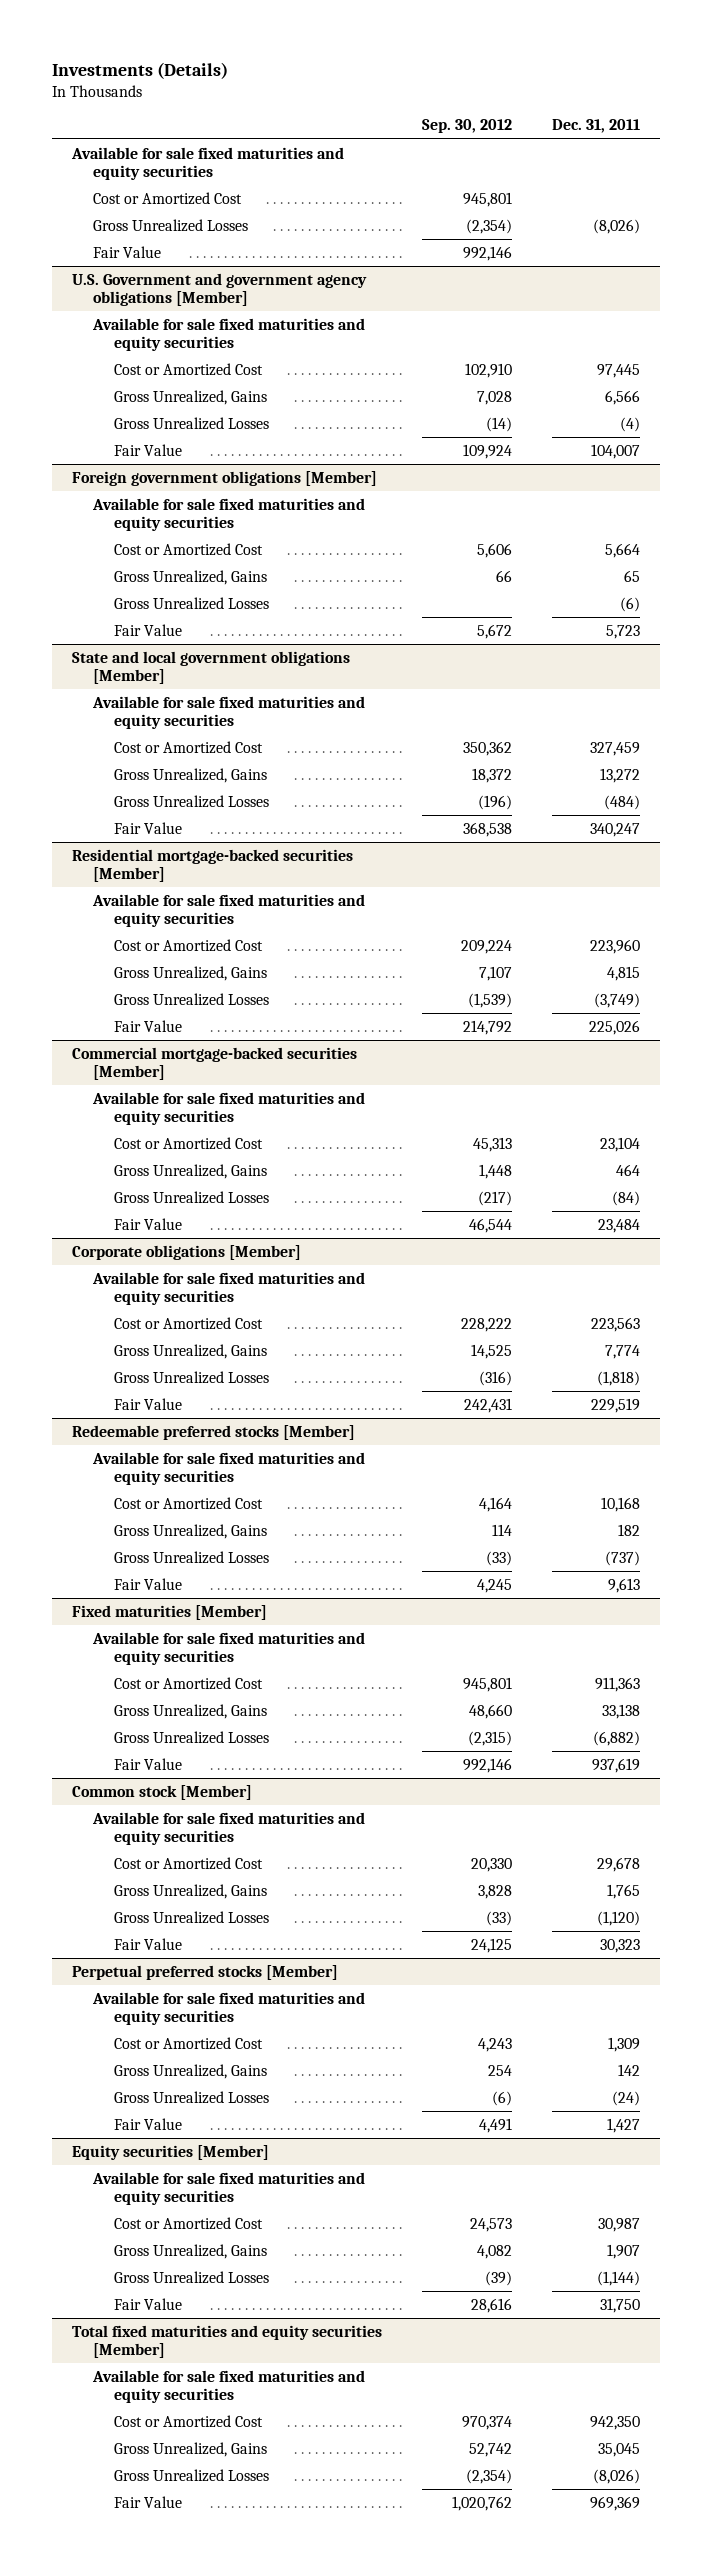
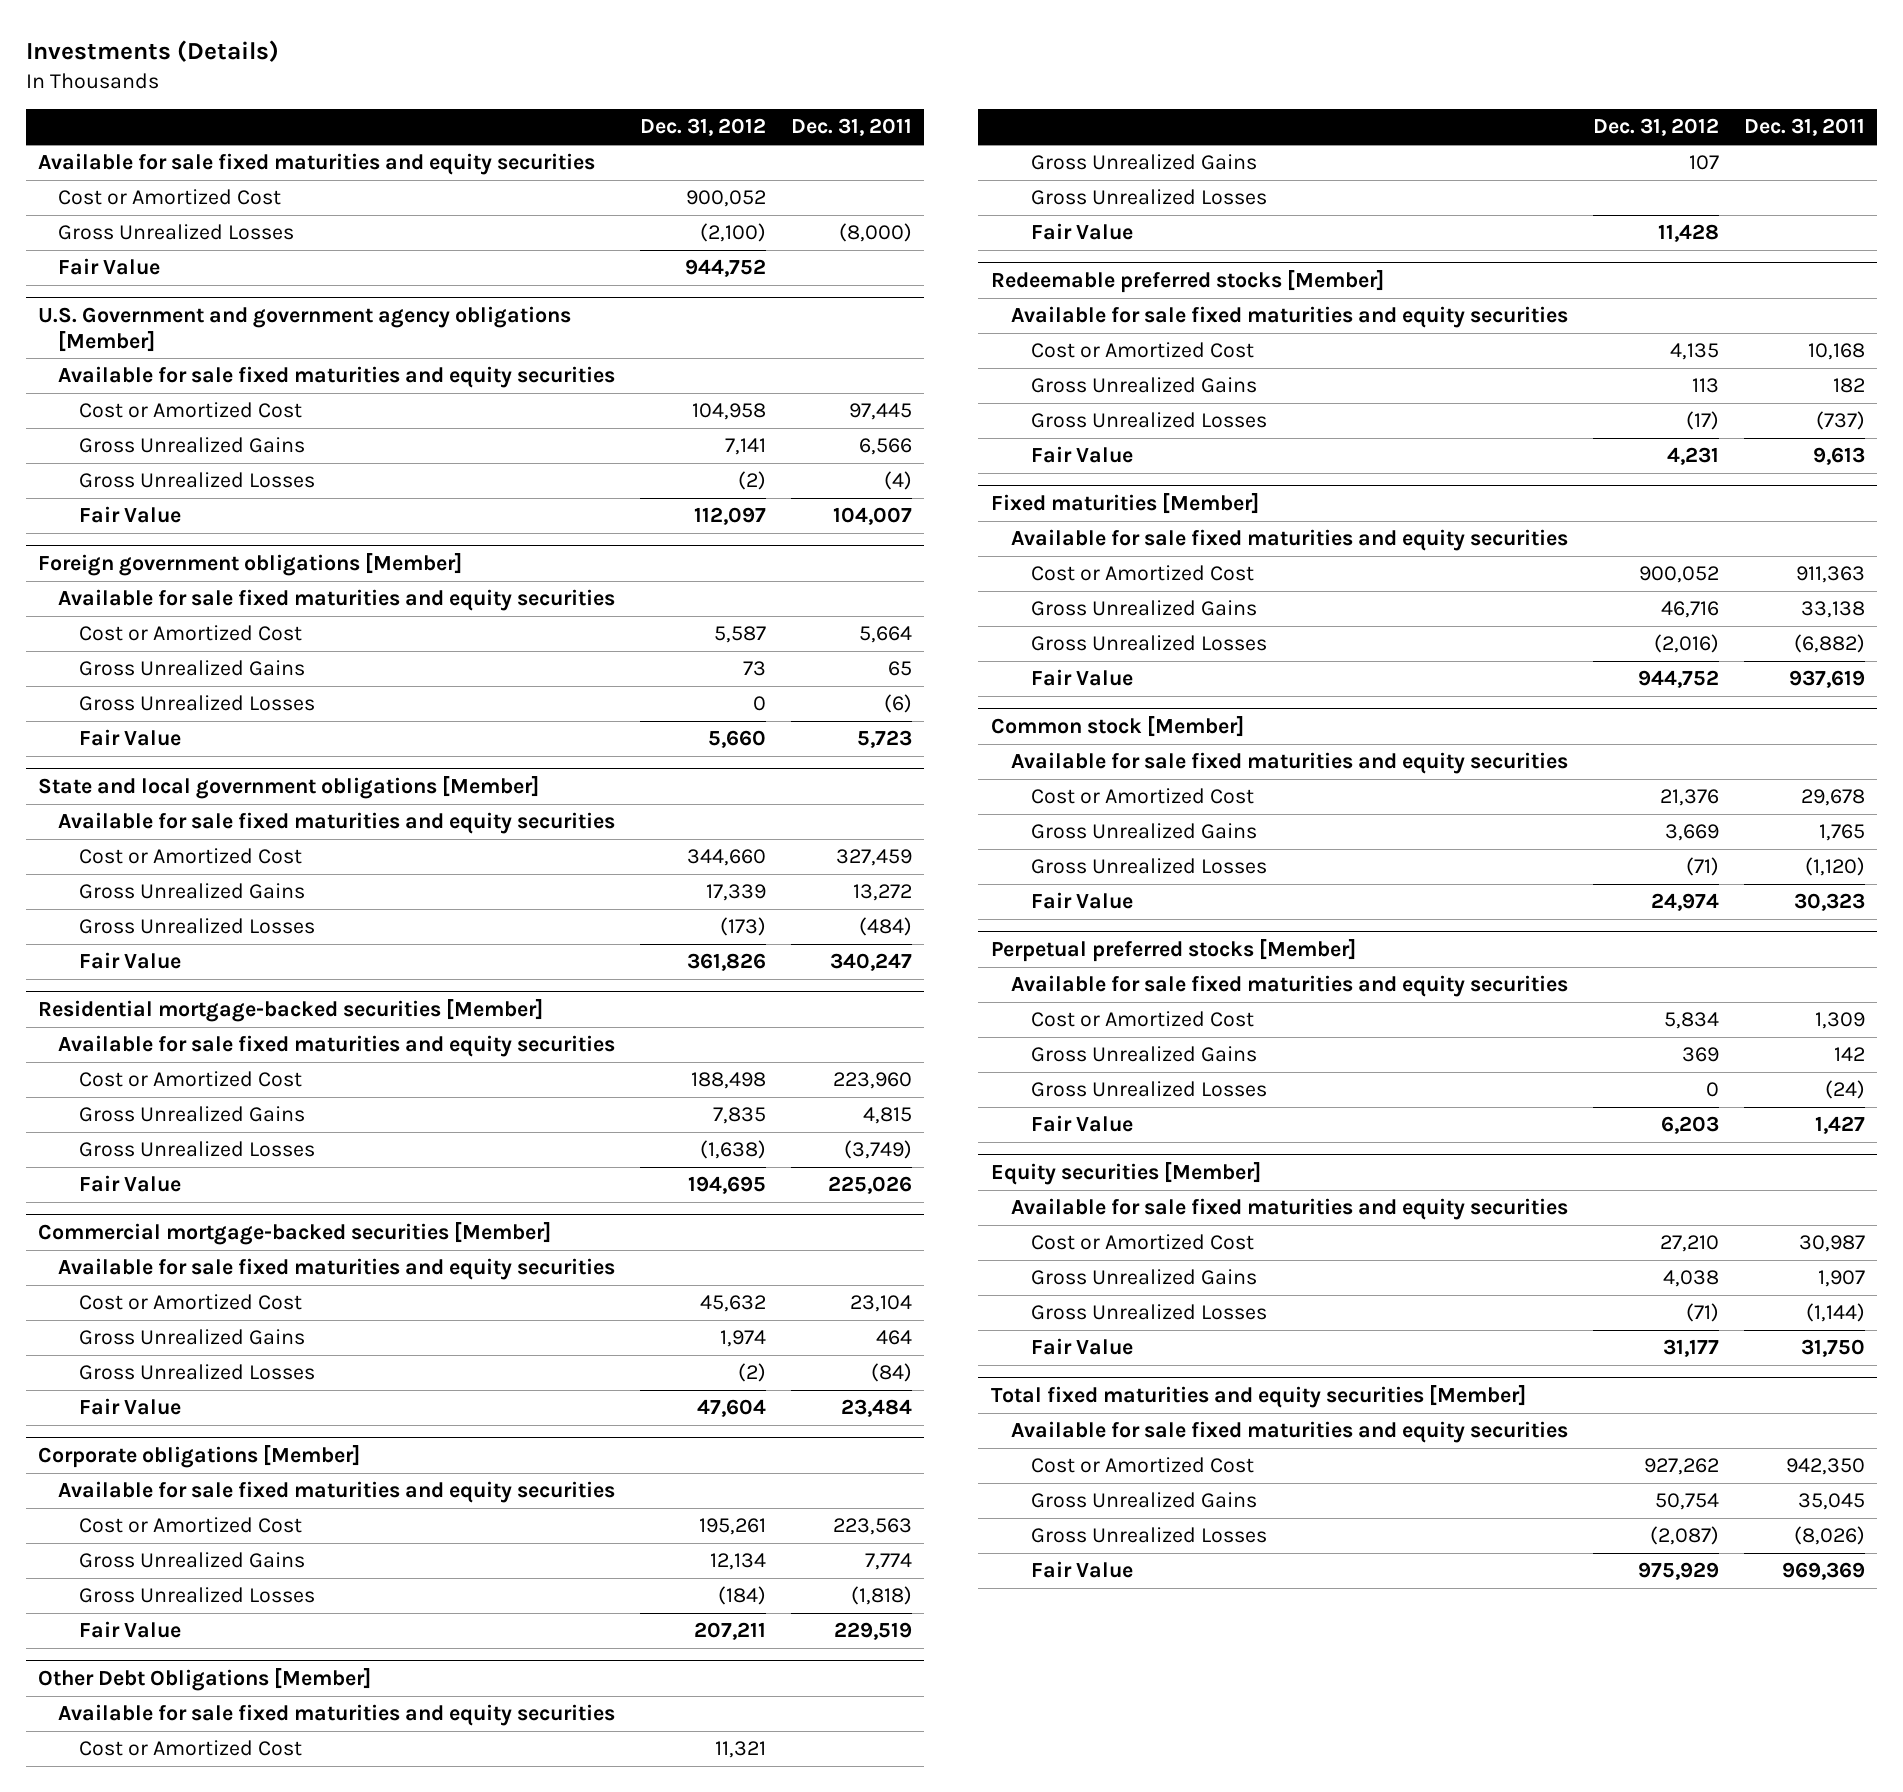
[422,119,513,134] Sep. 30, 2012 -> none
none -> [640,118,767,137] Dec. 31, 2012
[593,218,641,234] (8,026) -> [839,223,913,243] (8,000)
[113,389,267,405] Gross Unrealized, Gains -> [78,437,305,454] Gross Unrealized Gains
[113,569,267,585] Gross Unrealized, Gains -> [78,660,305,677] Gross Unrealized Gains
[113,767,267,783] Gross Unrealized, Gains -> [78,883,305,900] Gross Unrealized Gains
[113,965,267,981] Gross Unrealized, Gains -> [78,1106,305,1123] Gross Unrealized Gains
[113,1163,267,1179] Gross Unrealized, Gains -> [78,1329,305,1346] Gross Unrealized Gains
[113,1343,267,1359] Gross Unrealized, Gains -> [78,1552,305,1569] Gross Unrealized Gains
none -> [37,1668,371,1692] Other Debt Obligations [Member]
none -> [58,1704,616,1727] Available for sale fixed maturities and equity securities
none -> [78,1740,302,1757] Cost or Amortized Cost
none -> [1031,154,1258,171] Gross Unrealized Gains
none -> [1031,189,1268,206] Gross Unrealized Losses
none -> [1031,223,1134,241] Fair Value
[113,1523,267,1539] Gross Unrealized, Gains -> [1031,377,1258,394] Gross Unrealized Gains
[113,1703,267,1719] Gross Unrealized, Gains -> [1031,600,1258,617] Gross Unrealized Gains
[113,1883,267,1899] Gross Unrealized, Gains -> [1031,823,1258,840] Gross Unrealized Gains
[113,2063,267,2079] Gross Unrealized, Gains -> [1031,1046,1258,1063] Gross Unrealized Gains
[113,2243,267,2259] Gross Unrealized, Gains -> [1031,1269,1258,1286] Gross Unrealized Gains
[113,2441,267,2457] Gross Unrealized, Gains -> [1031,1492,1258,1509] Gross Unrealized Gains

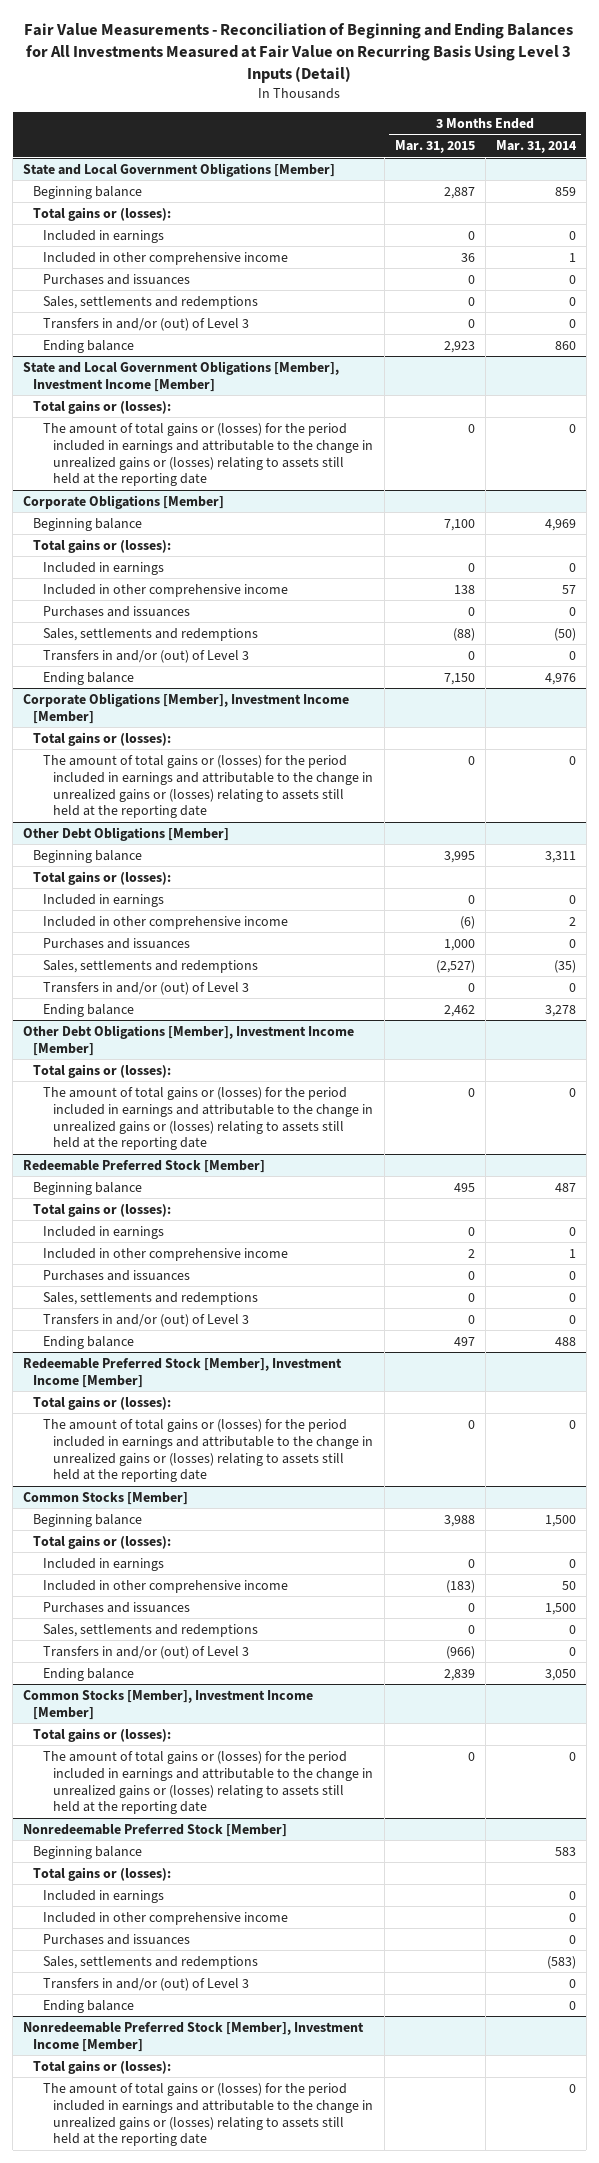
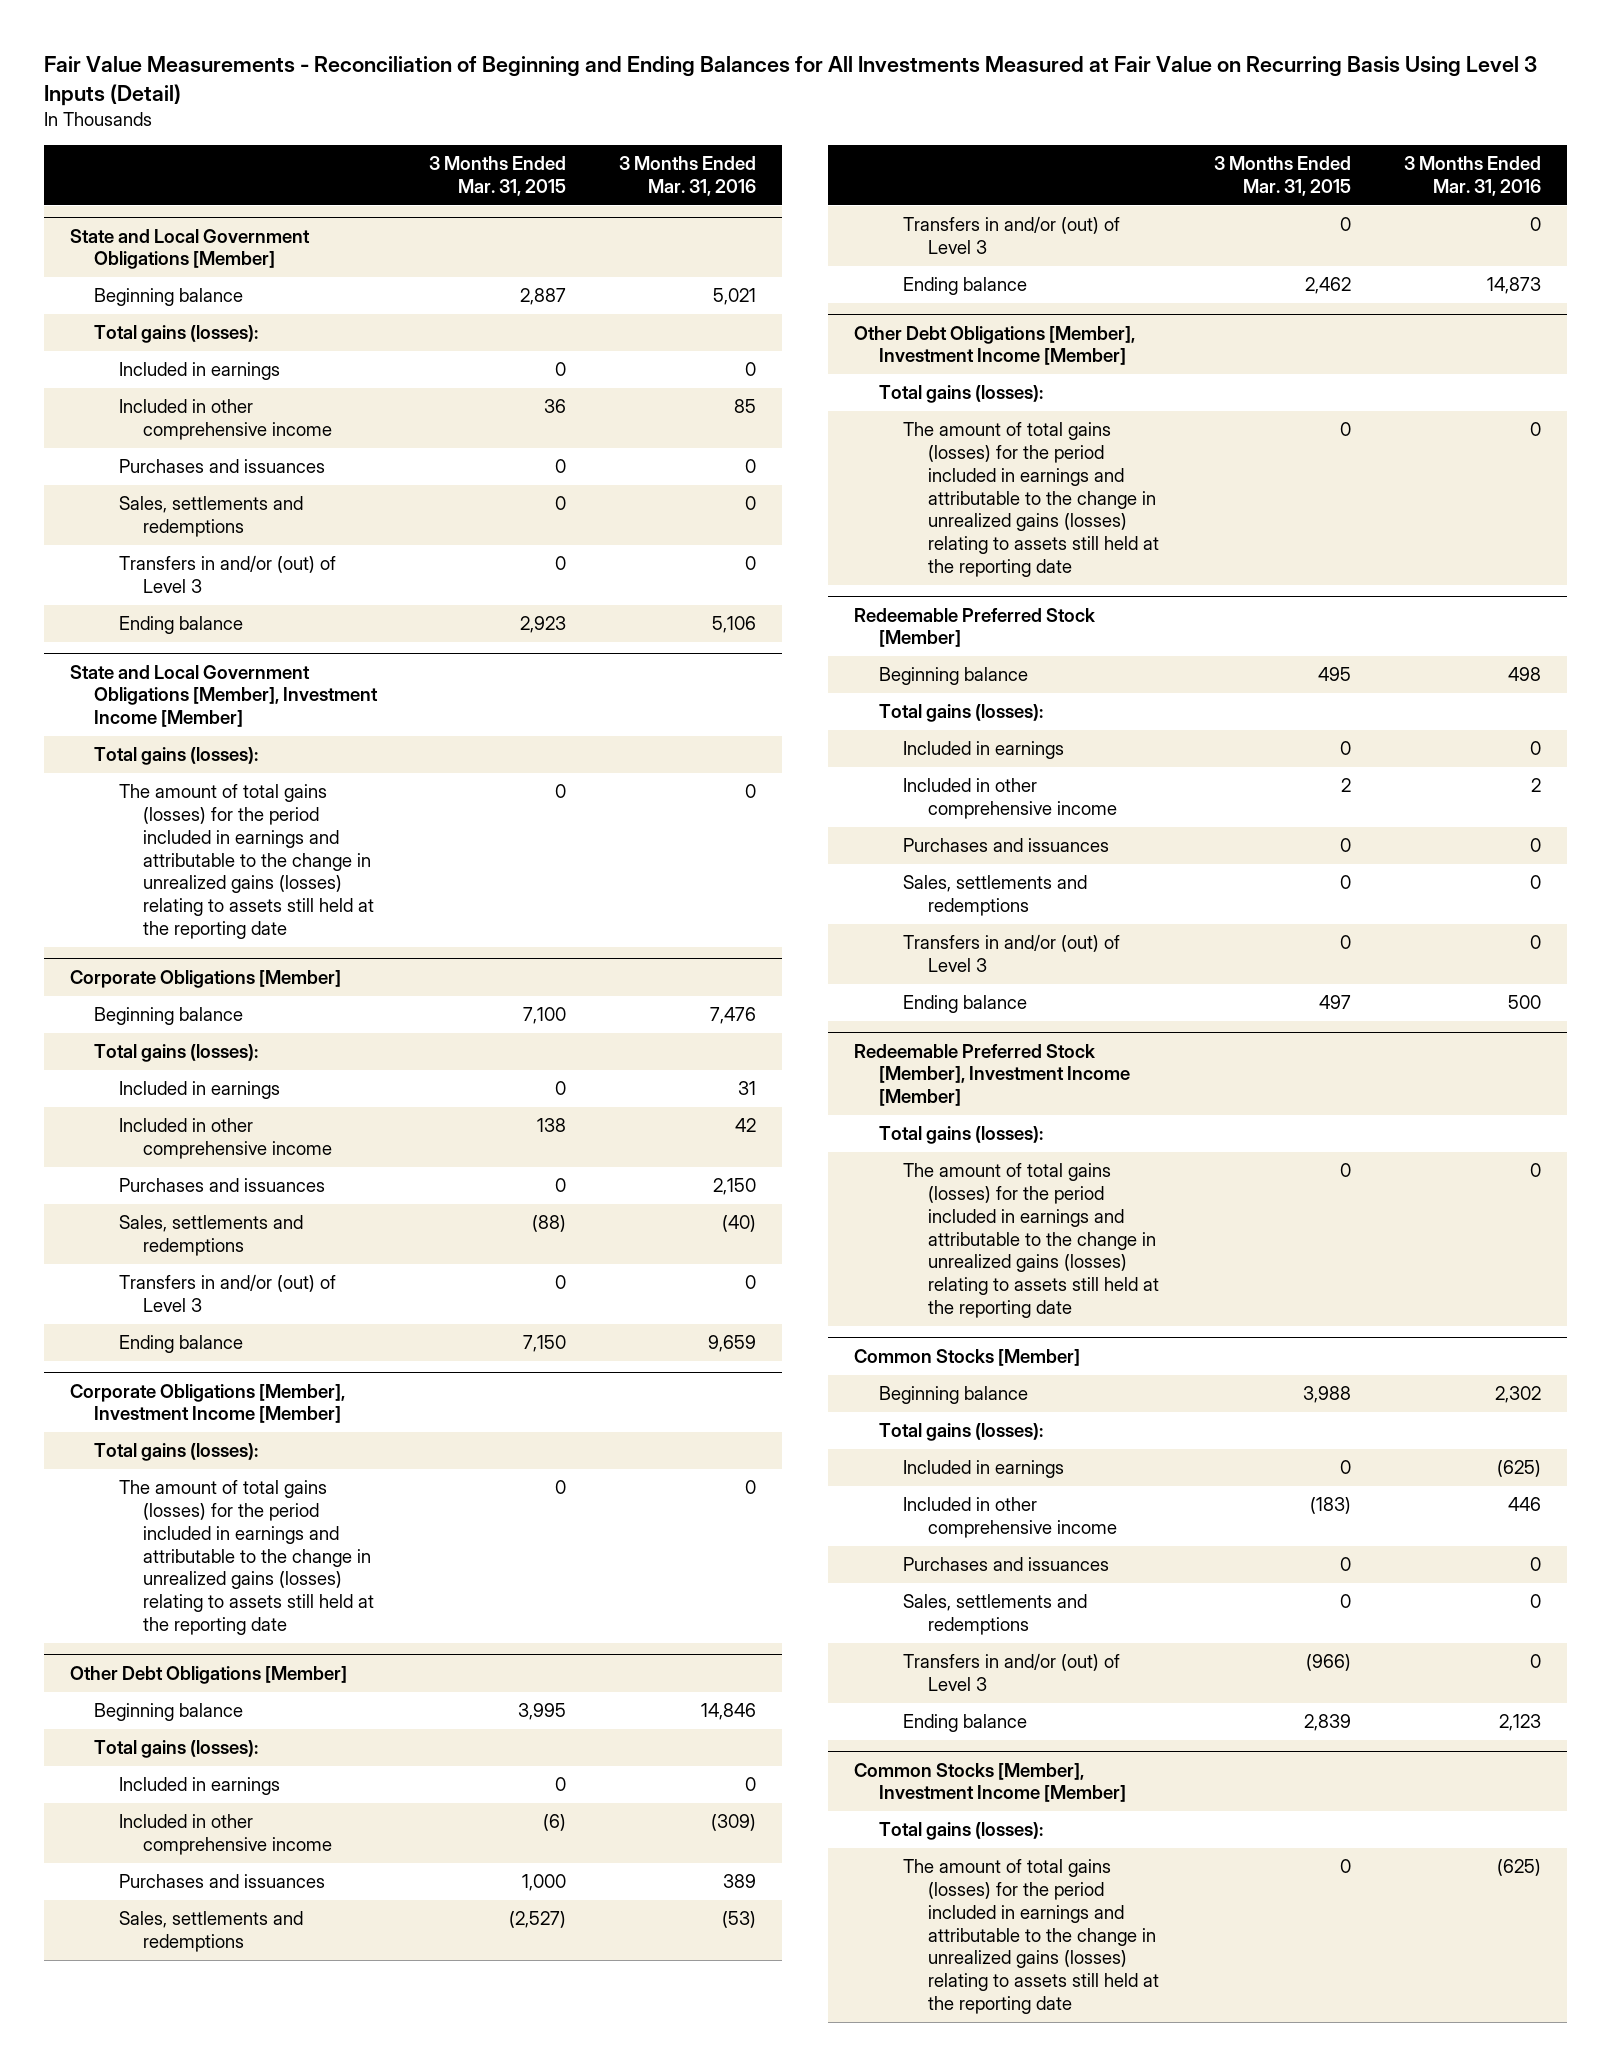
[495,140,577,154] Mar. 31, 2014 -> none
none -> [618,156,756,196] 3 Months Ended Mar. 31, 2016
[33,206,172,221] Total gains or (losses): -> [94,325,259,344] Total gains (losses):
[33,399,172,414] Total gains or (losses): -> [94,747,259,766] Total gains (losses):
[43,422,374,487] The amount of total gains or (losses) for the period included in earnings and attributable to the change in unrealized gains or (losses) relating to assets still held at the reporting date -> [118,784,375,939] The amount of total gains (losses) for the period included in earnings and attributable to the change in unrealized gains (losses) relating to assets still held at the reporting date
[33,538,172,553] Total gains or (losses): -> [94,1044,259,1063] Total gains (losses):
[33,731,172,746] Total gains or (losses): -> [94,1443,259,1462] Total gains (losses):
[43,754,374,819] The amount of total gains or (losses) for the period included in earnings and attributable to the change in unrealized gains or (losses) relating to assets still held at the reporting date -> [118,1480,375,1635] The amount of total gains (losses) for the period included in earnings and attributable to the change in unrealized gains (losses) relating to assets still held at the reporting date
[33,870,172,885] Total gains or (losses): -> [94,1740,259,1759] Total gains (losses):
[33,1063,172,1078] Total gains or (losses): -> [878,385,1043,404] Total gains (losses):
[43,1086,374,1151] The amount of total gains or (losses) for the period included in earnings and attributable to the change in unrealized gains or (losses) relating to assets still held at the reporting date -> [903,422,1159,577] The amount of total gains (losses) for the period included in earnings and attributable to the change in unrealized gains (losses) relating to assets still held at the reporting date
[33,1202,172,1217] Total gains or (losses): -> [878,704,1043,723] Total gains (losses):
[33,1395,172,1410] Total gains or (losses): -> [878,1126,1043,1145] Total gains (losses):
[43,1418,374,1483] The amount of total gains or (losses) for the period included in earnings and attributable to the change in unrealized gains or (losses) relating to assets still held at the reporting date -> [903,1163,1159,1318] The amount of total gains (losses) for the period included in earnings and attributable to the change in unrealized gains (losses) relating to assets still held at the reporting date
[33,1534,172,1549] Total gains or (losses): -> [878,1423,1043,1442] Total gains (losses):
[23,1823,288,1837] Nonredeemable Preferred Stock [Member] -> none
[33,1845,143,1859] Beginning balance -> none
[33,1866,172,1881] Total gains or (losses): -> none
[43,1889,165,1903] Included in earnings -> none
[43,1911,289,1925] Included in other comprehensive income -> none
[43,1933,191,1945] Purchases and issuances -> none
[43,1955,259,1969] Sales, settlements and redemptions -> none
[43,1977,250,1991] Transfers in and/or (out) of Level 3 -> none
[43,1999,135,2013] Ending balance -> none
[23,2021,365,2052] Nonredeemable Preferred Stock [Member], Investment Income [Member] -> none
[33,2059,172,2074] Total gains or (losses): -> none
[43,2082,374,2147] The amount of total gains or (losses) for the period included in earnings and attributable to the change in unrealized gains or (losses) relating to assets still held at the reporting date -> none
[33,1727,172,1742] Total gains or (losses): -> [878,1822,1043,1841] Total gains (losses):
[43,1750,374,1815] The amount of total gains or (losses) for the period included in earnings and attributable to the change in unrealized gains or (losses) relating to assets still held at the reporting date -> [903,1859,1159,2014] The amount of total gains (losses) for the period included in earnings and attributable to the change in unrealized gains (losses) relating to assets still held at the reporting date

